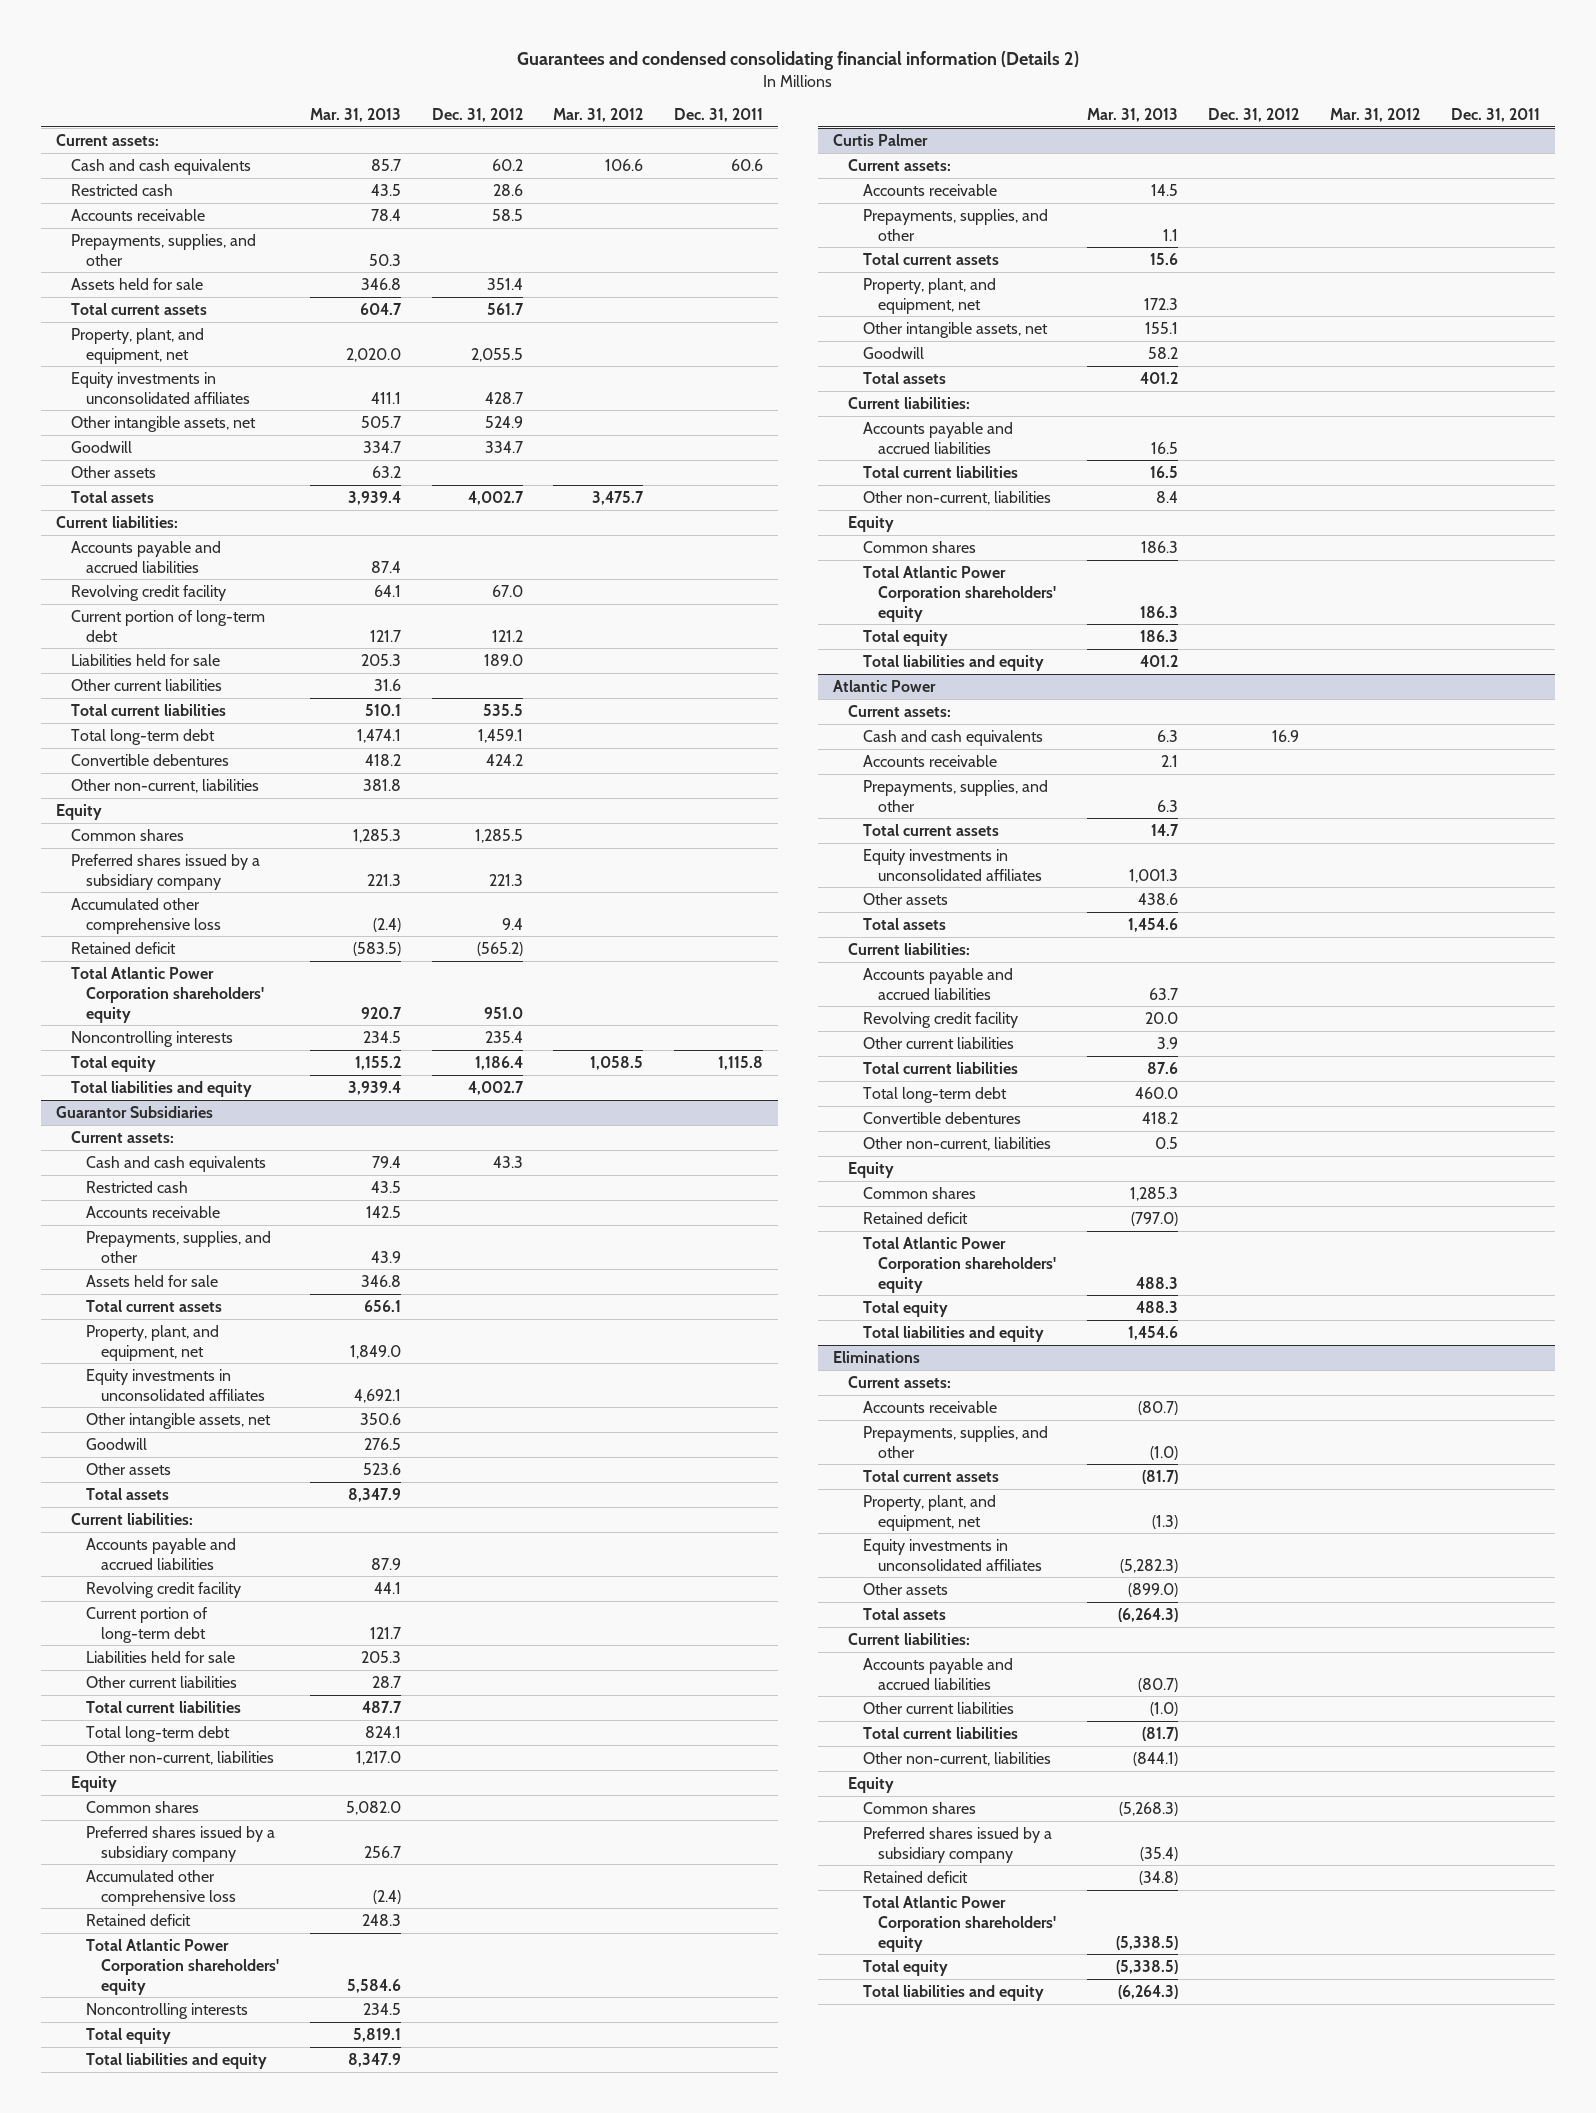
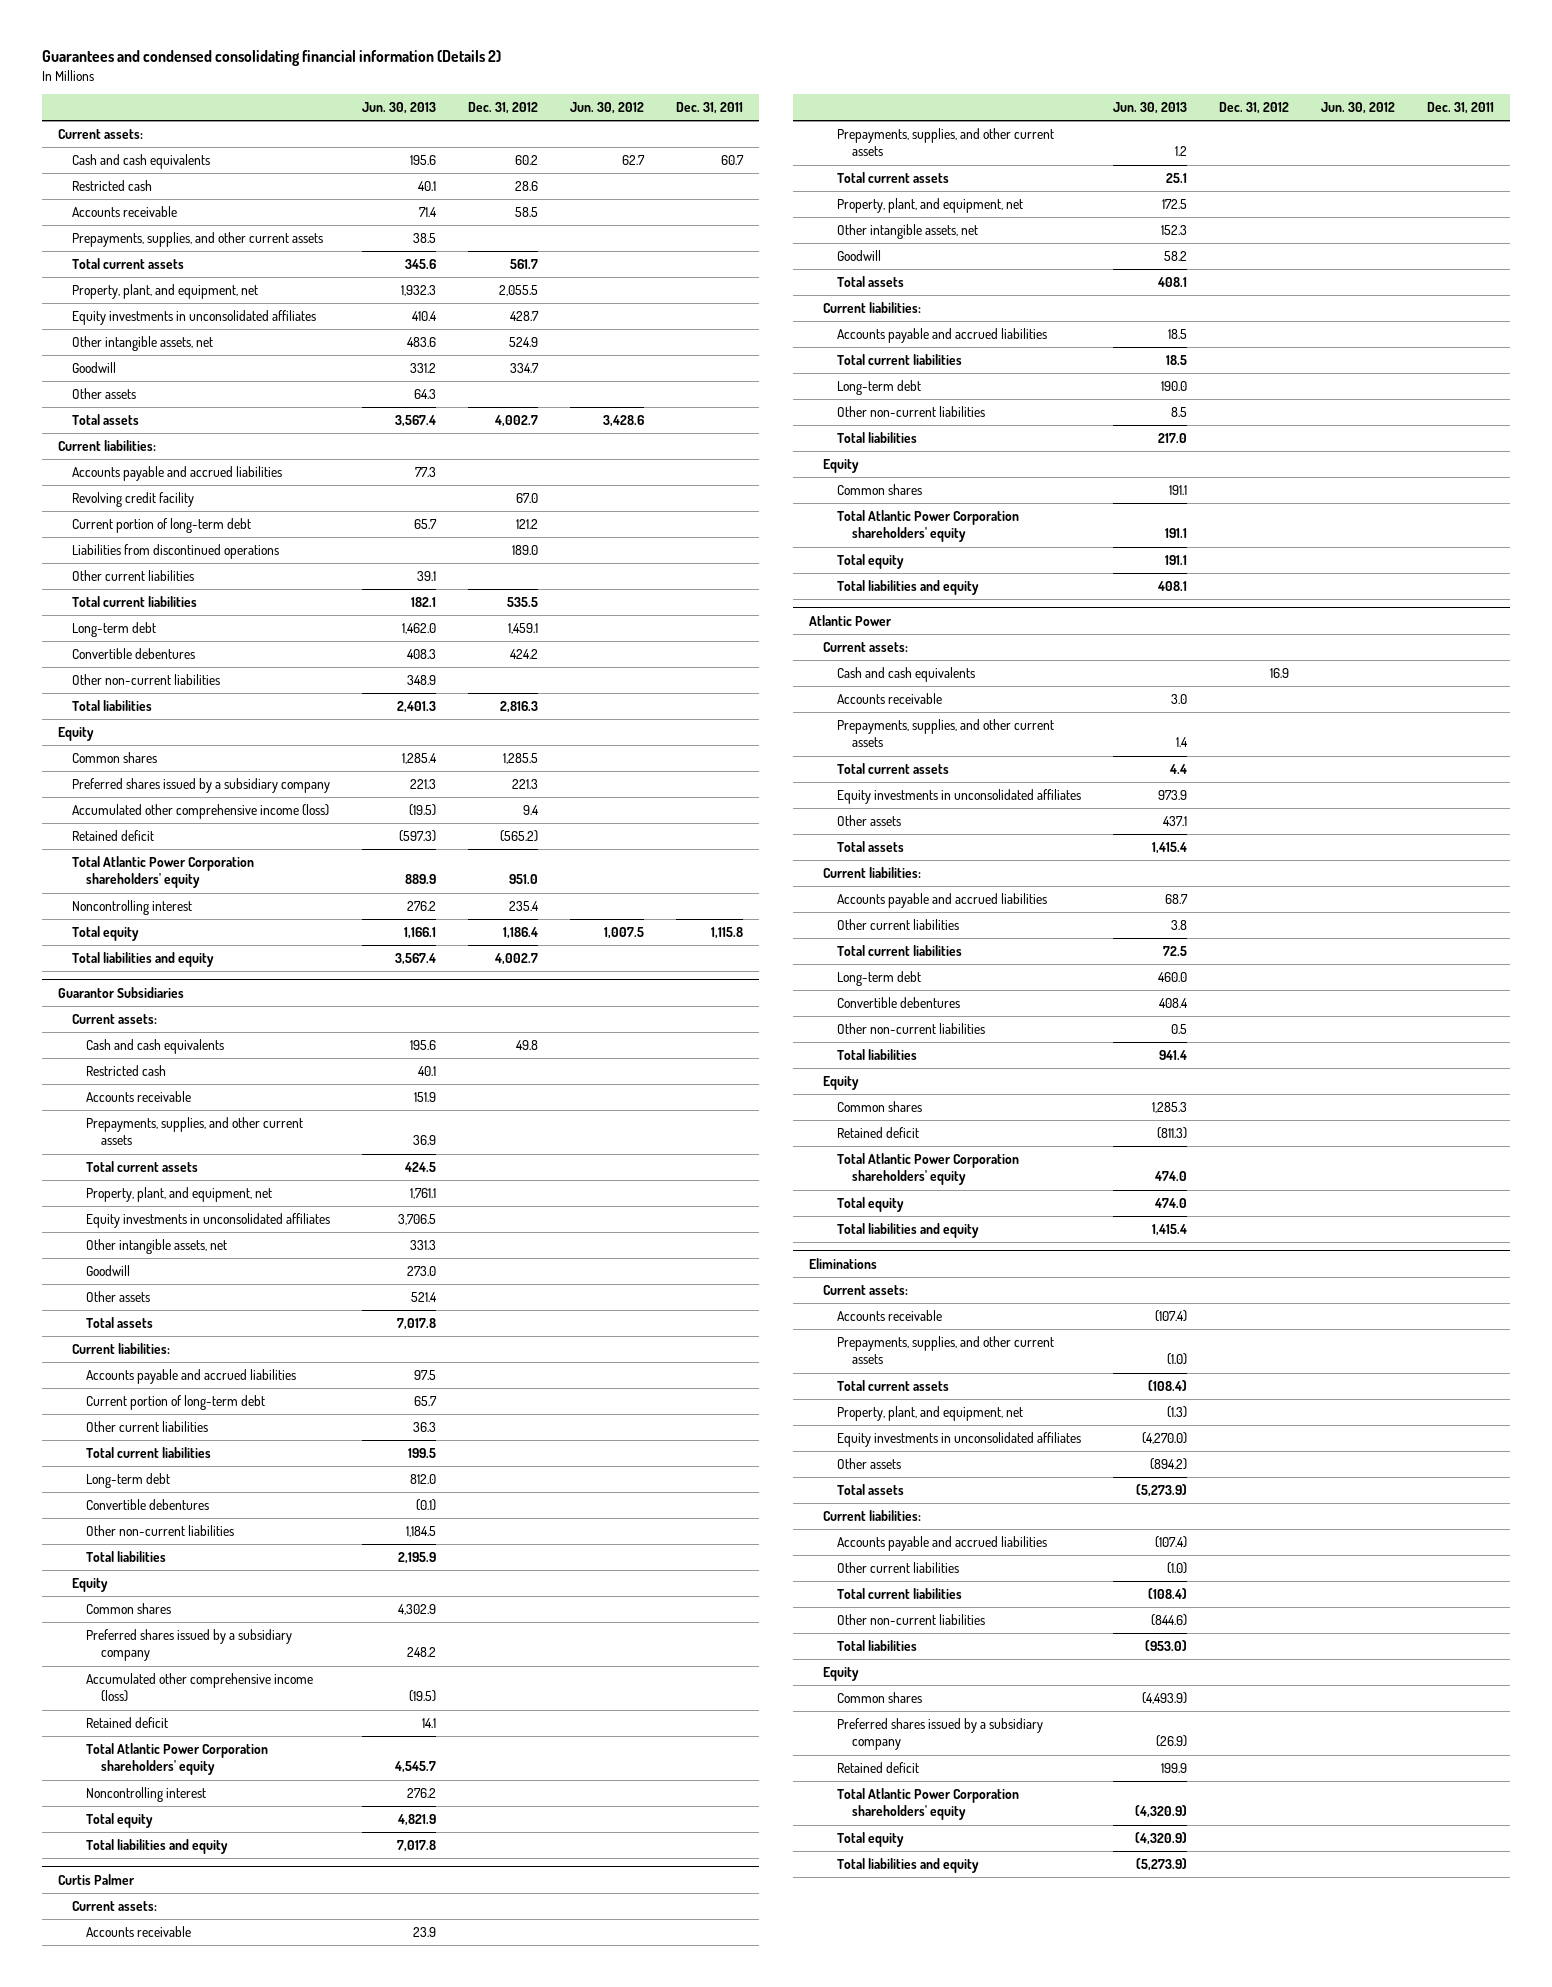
[309,108,401,123] Mar. 31, 2013 -> none
[553,108,644,123] Mar. 31, 2012 -> none
none -> [362,102,437,115] Jun. 30, 2013
none -> [570,102,645,115] Jun. 30, 2012
[730,158,763,171] 60.6 -> [721,155,745,166] 60.7
[71,277,204,290] Assets held for sale -> none
[71,233,257,266] Prepayments, supplies, and other -> [71,232,323,248] Prepayments, supplies, and other current assets
[71,653,221,666] Liabilities held for sale -> [71,544,279,560] Liabilities from discontinued operations
[71,728,216,745] Total long-term debt -> [71,622,156,638] Long-term debt
[71,778,260,793] Other non-current, liabilities -> [71,674,220,686] Other non-current liabilities
none -> [71,700,152,712] Total liabilities
[71,897,222,934] Accumulated other comprehensive loss -> [71,804,329,820] Accumulated other comprehensive income (loss)
[71,1030,234,1047] Noncontrolling interests -> [71,900,192,916] Noncontrolling interest
[492,1155,523,1168] 43.3 -> [516,1040,539,1051] 49.8
[86,1274,219,1287] Assets held for sale -> none
[86,1230,272,1263] Prepayments, supplies, and other -> [86,1117,304,1146] Prepayments, supplies, and other current assets
[86,1581,242,1598] Revolving credit facility -> none
[86,1650,236,1663] Liabilities held for sale -> none
[86,1725,231,1742] Total long-term debt -> [86,1473,171,1489] Long-term debt
none -> [86,1499,210,1511] Convertible debentures
[86,1750,275,1765] Other non-current, liabilities -> [86,1525,235,1537] Other non-current liabilities
none -> [86,1551,167,1563] Total liabilities
[86,1869,237,1906] Accumulated other comprehensive loss -> [86,1673,314,1703] Accumulated other comprehensive income (loss)
[86,2002,249,2019] Noncontrolling interests -> [86,1787,207,1803] Noncontrolling interest
[863,208,1049,241] Prepayments, supplies, and other -> [837,128,1055,157] Prepayments, supplies, and other current assets
none -> [837,380,922,396] Long-term debt
[863,490,1052,505] Other non-current, liabilities -> [837,406,986,418] Other non-current liabilities
none -> [837,432,918,444] Total liabilities
[863,779,1049,812] Prepayments, supplies, and other -> [837,719,1055,748] Prepayments, supplies, and other current assets
[863,1011,1019,1028] Revolving credit facility -> none
[863,1086,1008,1103] Total long-term debt -> [837,971,922,987] Long-term debt
[863,1136,1052,1151] Other non-current, liabilities -> [837,1023,986,1035] Other non-current liabilities
none -> [837,1049,918,1061] Total liabilities
[863,1425,1049,1458] Prepayments, supplies, and other -> [837,1336,1055,1365] Prepayments, supplies, and other current assets
[863,1751,1052,1766] Other non-current, liabilities -> [837,1614,986,1626] Other non-current liabilities
none -> [837,1640,918,1652] Total liabilities

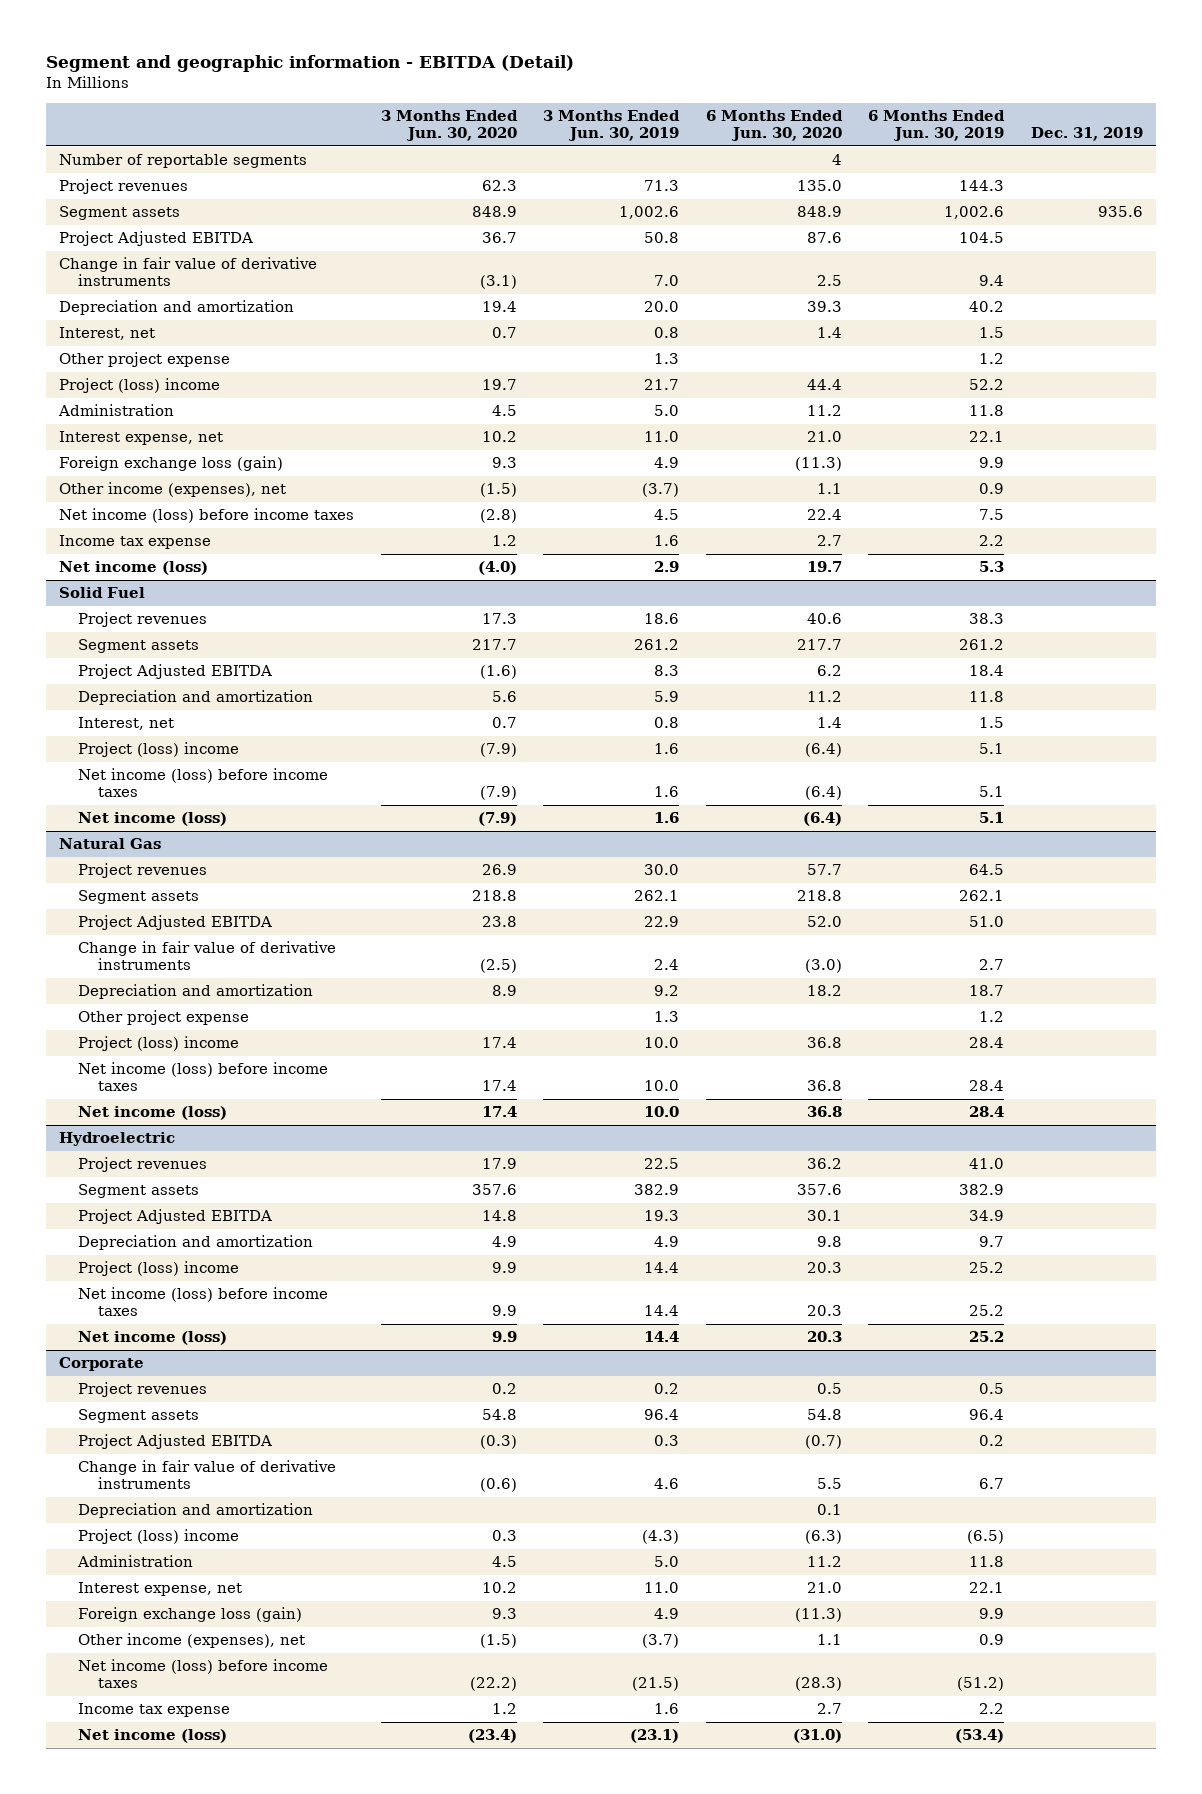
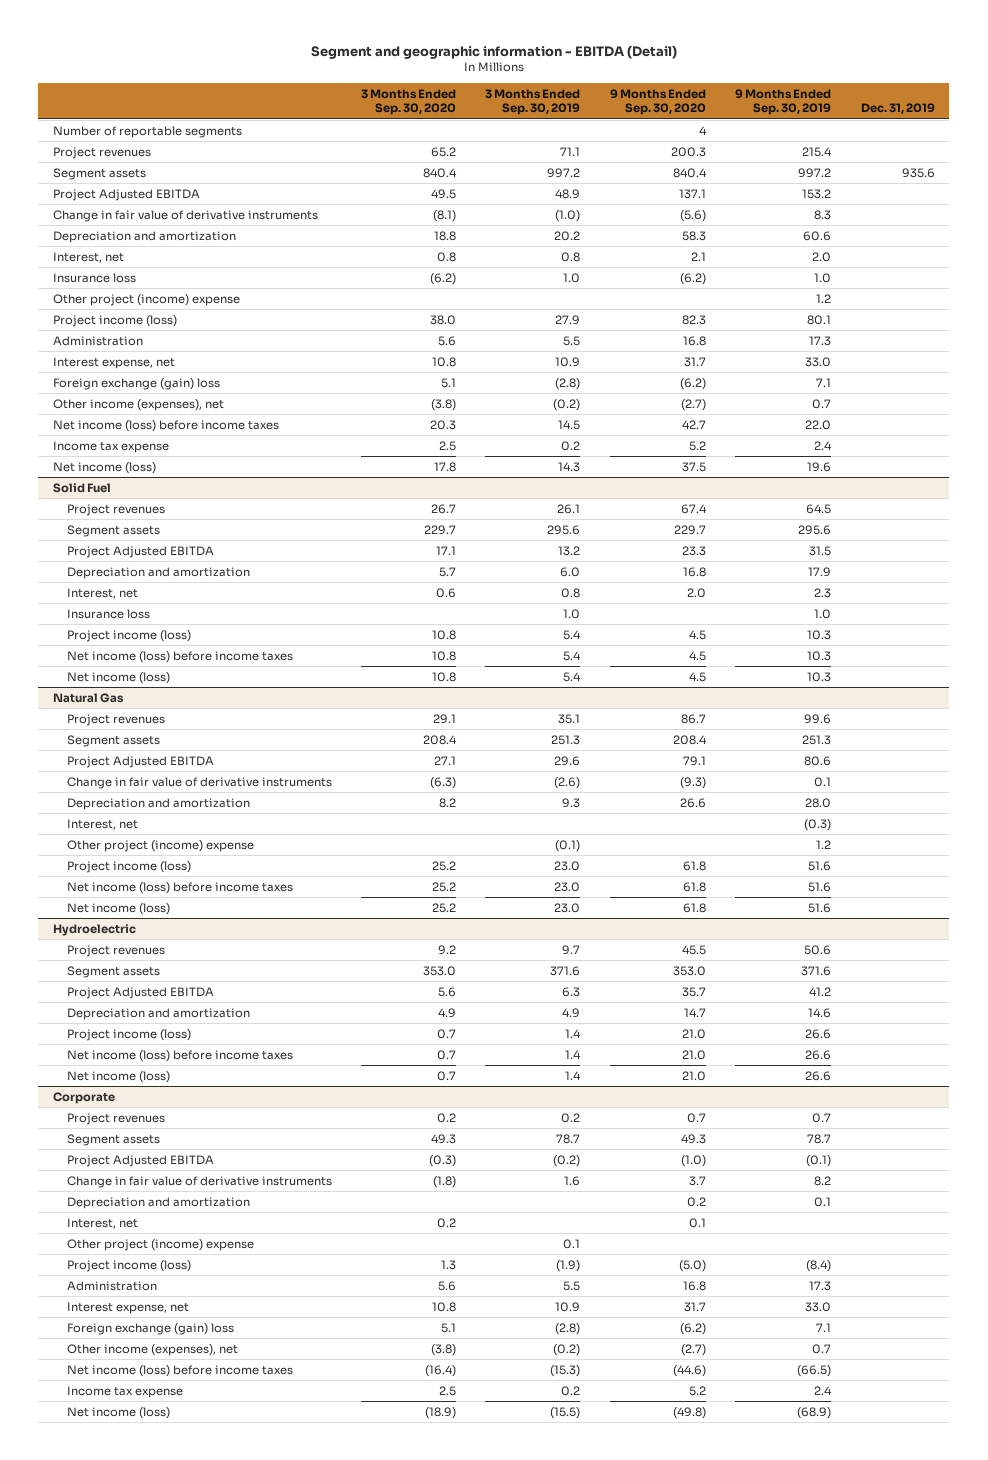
[380,109,518,142] 3 Months Ended Jun. 30, 2020 -> none
[543,109,681,142] 3 Months Ended Jun. 30, 2019 -> none
[705,109,843,142] 6 Months Ended Jun. 30, 2020 -> none
[868,109,1006,142] 6 Months Ended Jun. 30, 2019 -> none
none -> [360,88,456,116] 3 Months Ended Sep. 30, 2020
none -> [485,88,581,116] 3 Months Ended Sep. 30, 2019
none -> [609,88,706,116] 9 Months Ended Sep. 30, 2020
none -> [735,88,832,116] 9 Months Ended Sep. 30, 2019
none -> [52,272,136,283] Insurance loss
[59,352,231,368] Other project expense -> [52,293,240,306] Other project (income) expense
[59,378,221,394] Project (loss) income -> [52,314,177,327] Project income (loss)
[59,456,284,472] Foreign exchange loss (gain) -> [52,377,220,390] Foreign exchange (gain) loss
none -> [66,608,150,619] Insurance loss
[78,742,240,758] Project (loss) income -> [66,629,191,642] Project income (loss)
none -> [66,818,138,830] Interest, net
[78,1010,250,1026] Other project expense -> [66,839,254,852] Other project (income) expense
[78,1036,240,1052] Project (loss) income -> [66,860,191,873] Project income (loss)
[78,1261,240,1277] Project (loss) income -> [66,1028,191,1041] Project income (loss)
none -> [66,1217,138,1229] Interest, net
none -> [66,1238,254,1251] Other project (income) expense
[78,1529,240,1545] Project (loss) income -> [66,1259,191,1272] Project income (loss)
[78,1607,303,1623] Foreign exchange loss (gain) -> [66,1322,234,1335] Foreign exchange (gain) loss

